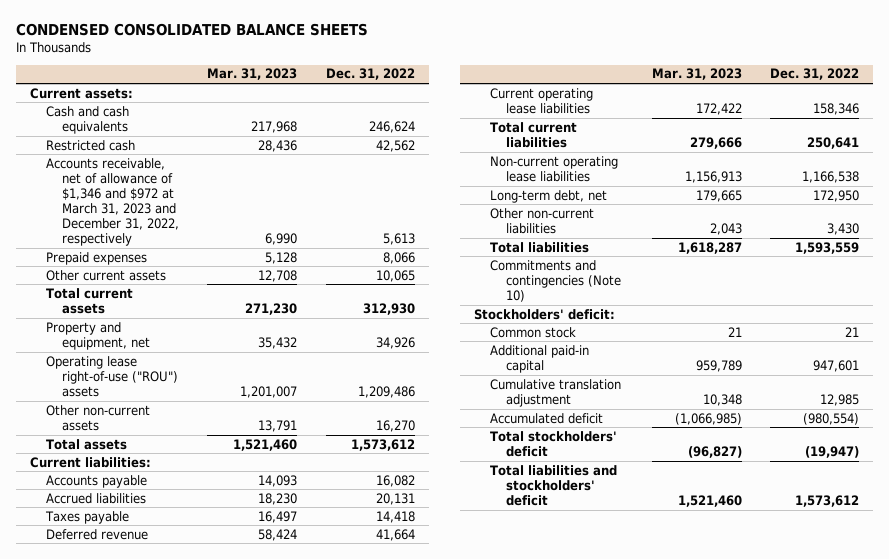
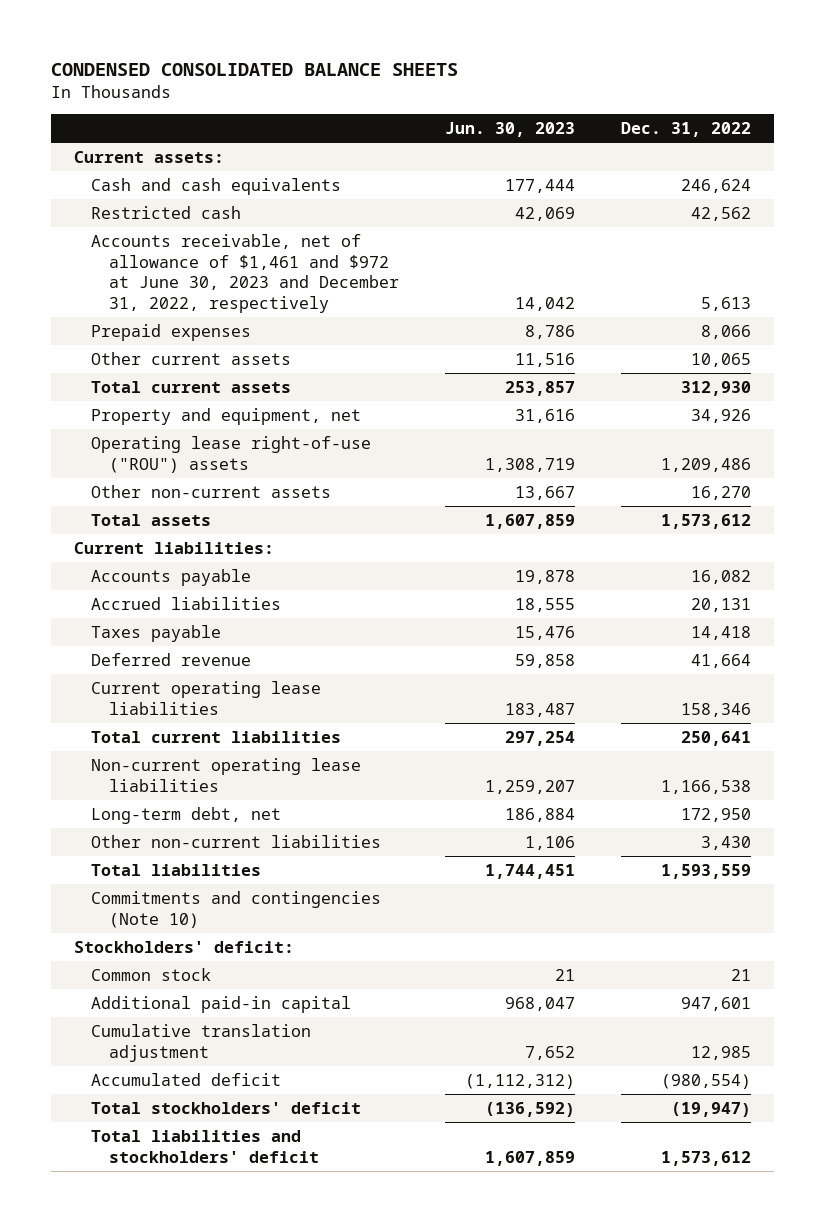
[207,68,298,81] Mar. 31, 2023 -> none
none -> [444,122,575,138] Jun. 30, 2023
[45,157,179,246] Accounts receivable, net of allowance of $1,346 and $972 at March 31, 2023 and December 31, 2022, respectively -> [91,233,399,313] Accounts receivable, net of allowance of $1,461 and $972 at June 30, 2023 and December 31, 2022, respectively

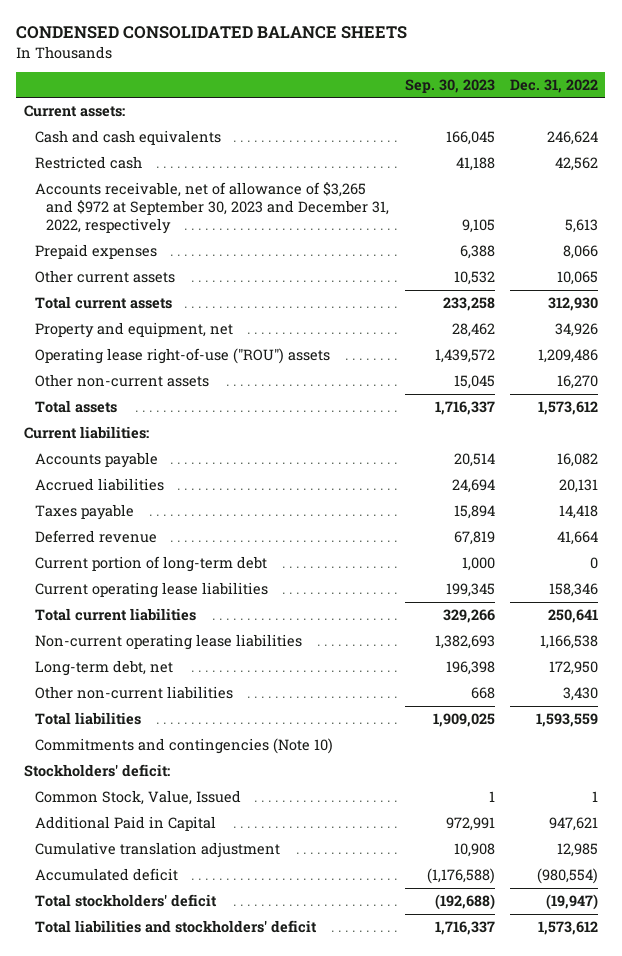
[444,122,575,138] Jun. 30, 2023 -> none
none -> [404,78,495,93] Sep. 30, 2023
[91,233,399,313] Accounts receivable, net of allowance of $1,461 and $972 at June 30, 2023 and December 31, 2022, respectively -> [34,181,390,235] Accounts receivable, net of allowance of $3,265 and $972 at September 30, 2023 and December 31, 2022, respectively
none -> [34,555,267,572] Current portion of long-term debt
[91,967,212,981] Common stock -> [34,789,241,805] Common Stock, Value, Issued
[731,968,752,981] 21 -> [591,790,598,802] 1
[91,995,352,1013] Additional paid-in capital -> [34,815,216,831] Additional Paid in Capital
[681,996,752,1011] 947,601 -> [548,816,598,831] 947,621

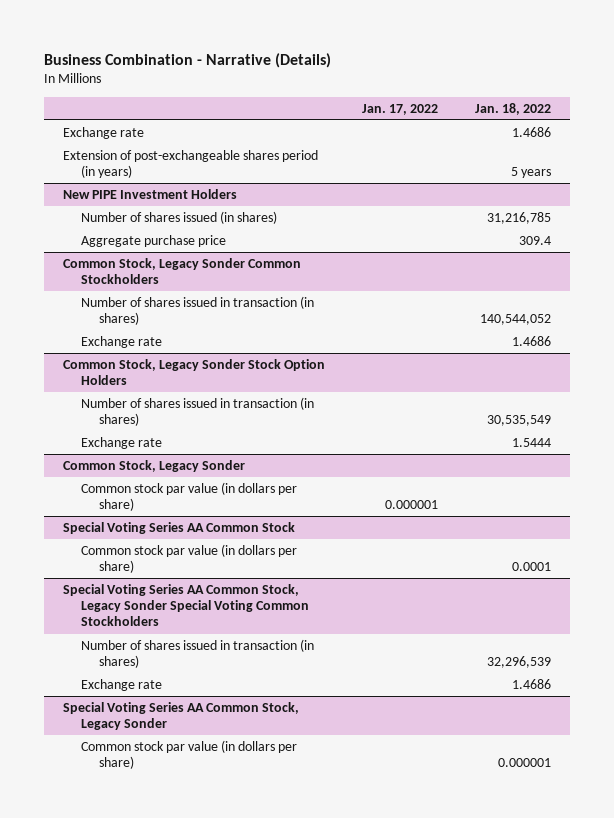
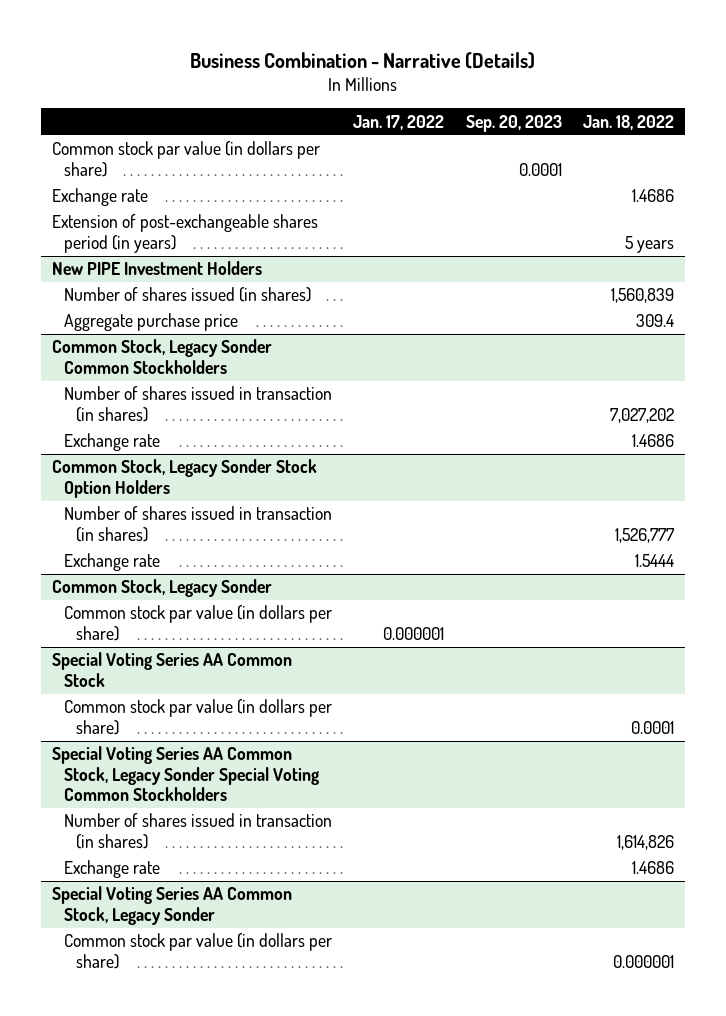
none -> [465,114,562,132] Sep. 20, 2023
none -> [51,141,320,177] Common stock par value (in dollars per share)
[487,212,552,225] 31,216,785 -> [611,288,675,304] 1,560,839
[480,314,552,326] 140,544,052 -> [610,407,675,423] 7,027,202
[487,415,552,427] 30,535,549 -> [615,527,675,543] 1,526,777
[487,656,552,669] 32,296,539 -> [617,834,675,850] 1,614,826

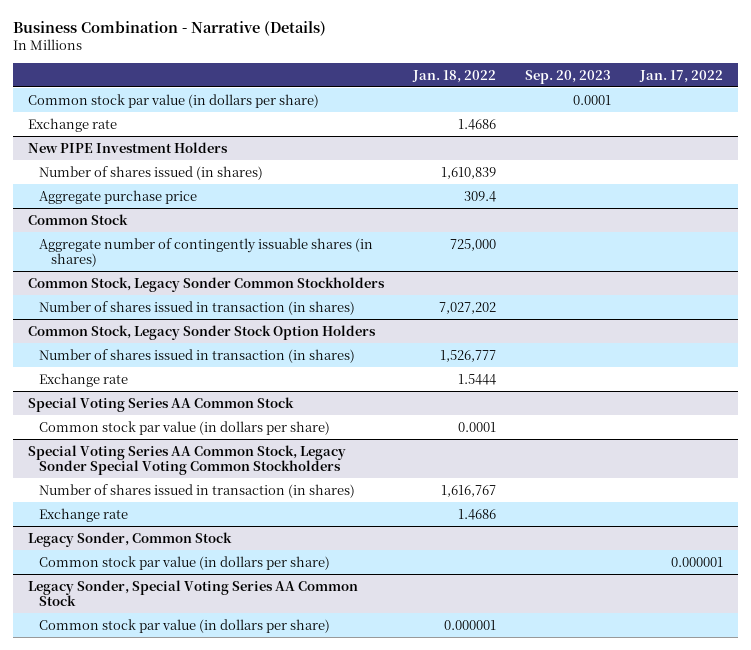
[51,214,318,253] Extension of post-exchangeable shares period (in years) -> none
[611,288,675,304] 1,560,839 -> [440,166,496,179] 1,610,839
none -> [27,213,128,225] Common Stock
none -> [39,237,374,267] Aggregate number of contingently issuable shares (in shares)
[63,433,160,452] Exchange rate -> none
[51,579,272,598] Common Stock, Legacy Sonder -> none
[63,605,332,641] Common stock par value (in dollars per share) -> none
[617,834,675,850] 1,614,826 -> [440,484,496,497] 1,616,767
none -> [27,531,232,547] Legacy Sonder, Common Stock
none -> [39,555,331,570] Common stock par value (in dollars per share)
[51,886,292,925] Special Voting Series AA Common Stock, Legacy Sonder -> [27,579,358,606] Legacy Sonder, Special Voting Series AA Common Stock

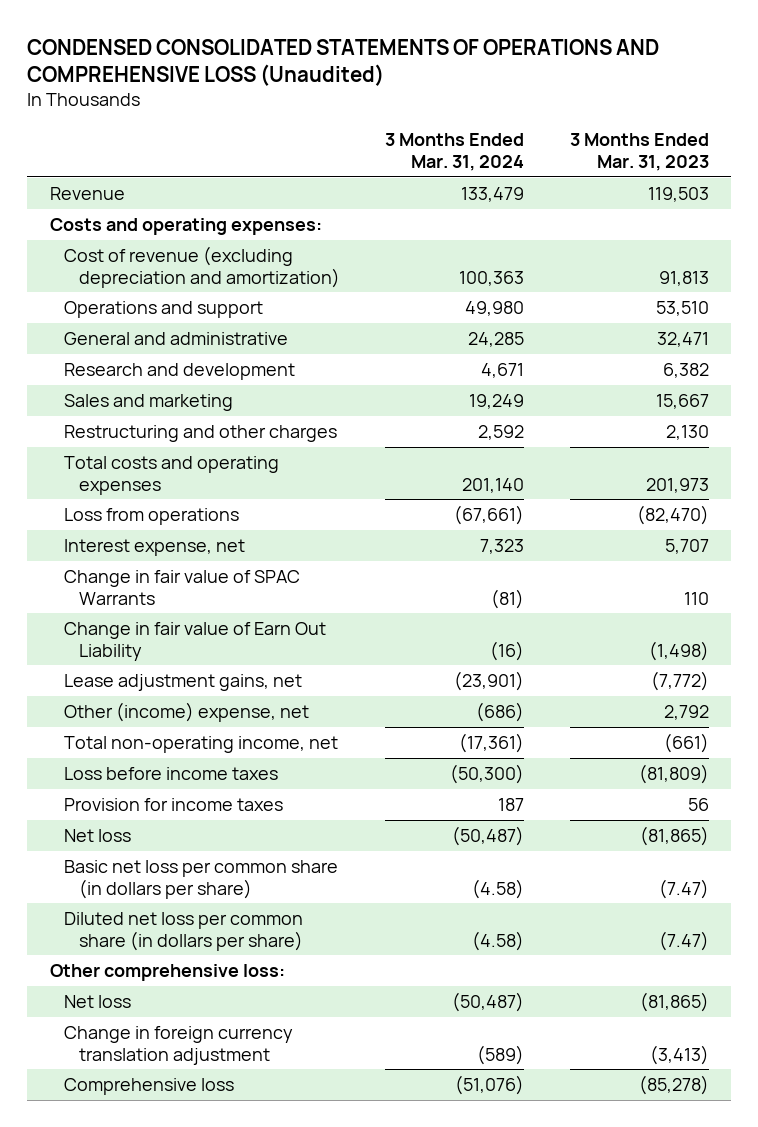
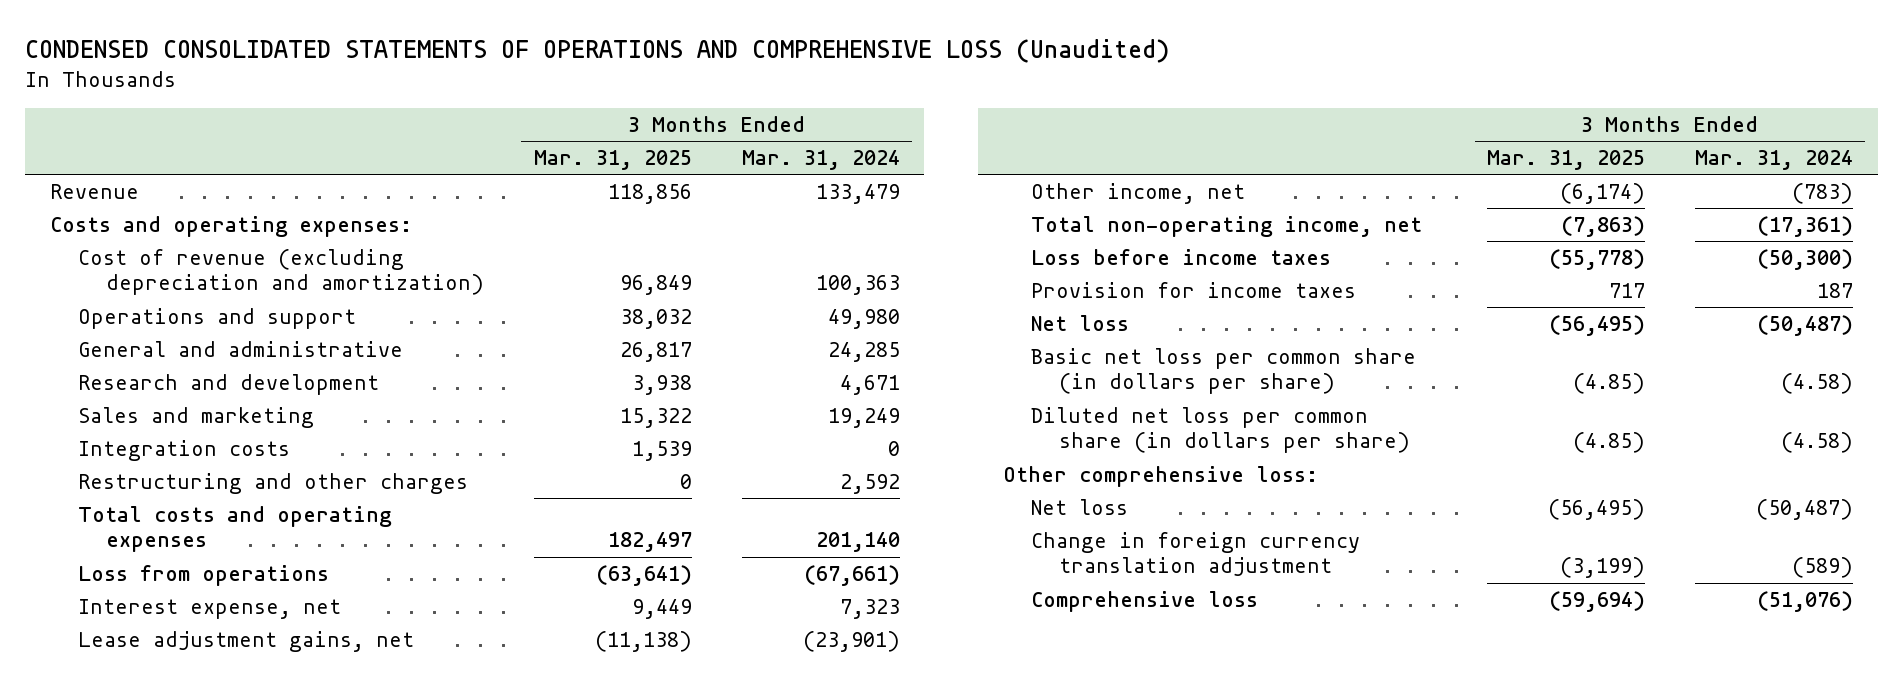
[569,133,709,171] 3 Months Ended Mar. 31, 2023 -> none
none -> [533,150,692,171] Mar. 31, 2025
none -> [77,439,290,461] Integration costs
[64,569,301,605] Change in fair value of SPAC Warrants -> none
[64,621,327,661] Change in fair value of Earn Out Liability -> none
[64,701,310,722] Other (income) expense, net -> [1031,182,1246,204] Other income, net
[476,701,525,722] (686) -> [1791,182,1853,204] (783)

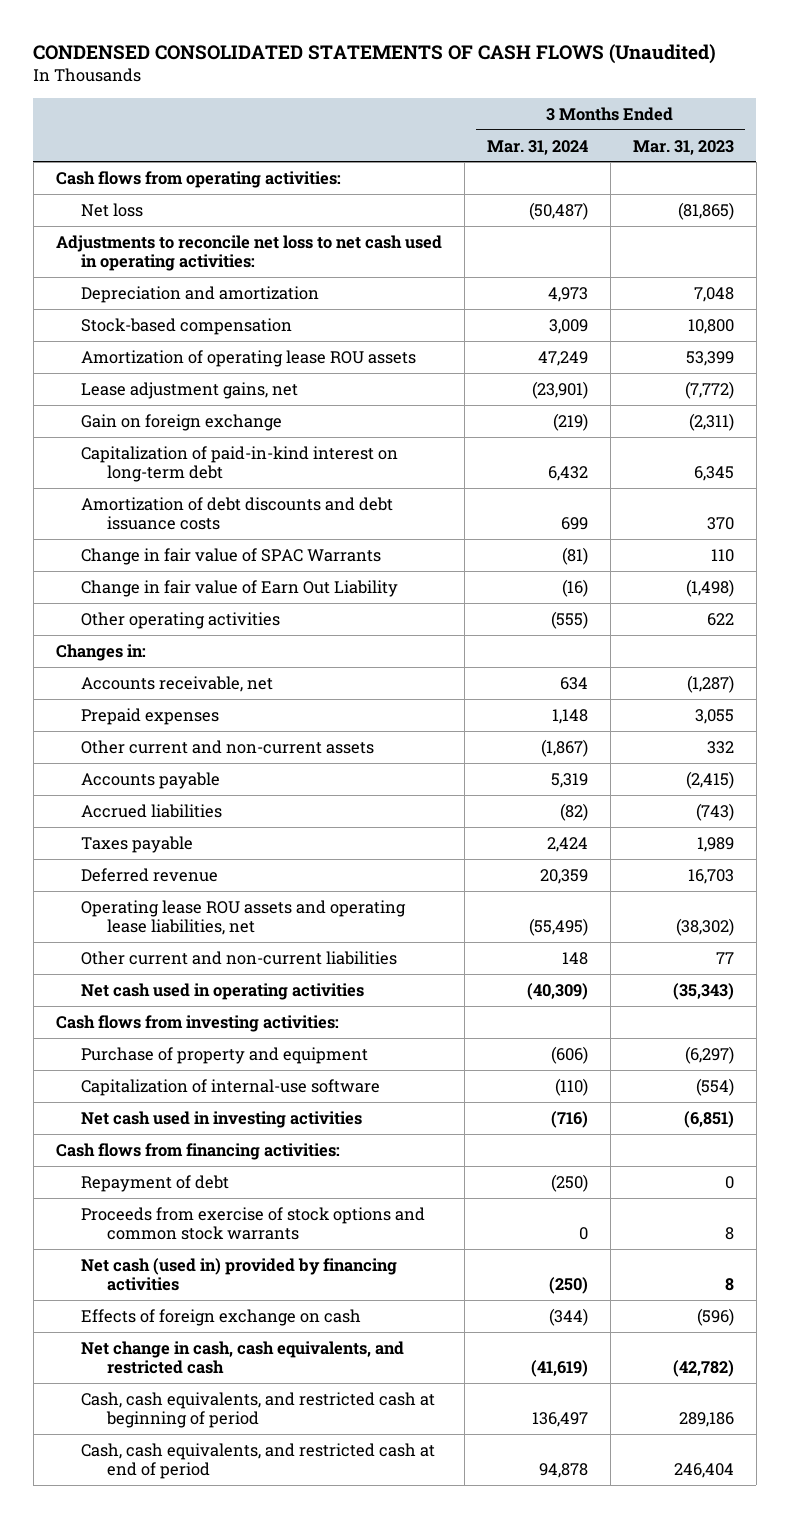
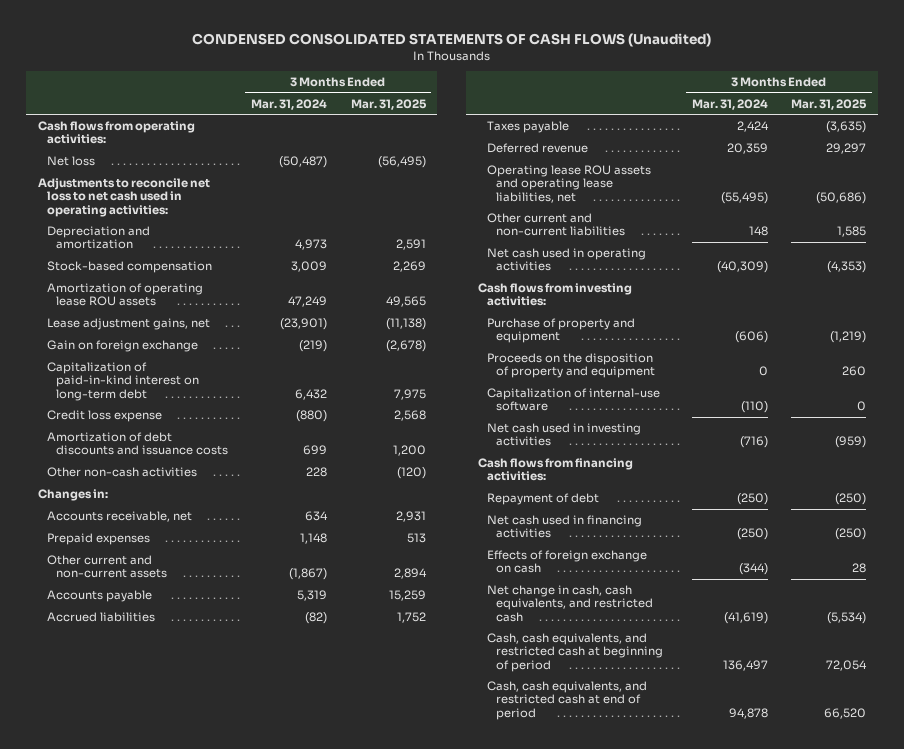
[632,139,734,155] Mar. 31, 2023 -> none
none -> [350,98,427,110] Mar. 31, 2025
[81,547,382,565] Change in fair value of SPAC Warrants -> none
[81,579,399,597] Change in fair value of Earn Out Liability -> none
none -> [46,409,162,422] Credit loss expense
[81,496,394,530] Amortization of debt discounts and debt issuance costs -> [46,431,228,456] Amortization of debt discounts and issuance costs
[81,611,281,629] Other operating activities -> [46,466,197,477] Other non-cash activities
[550,610,588,629] (555) -> [306,466,328,477] 228
none -> [487,352,656,379] Proceeds on the disposition of property and equipment
[81,1206,426,1240] Proceeds from exercise of stock options and common stock warrants -> none
[81,1257,398,1291] Net cash (used in) provided by financing activities -> [487,514,643,539] Net cash used in financing activities

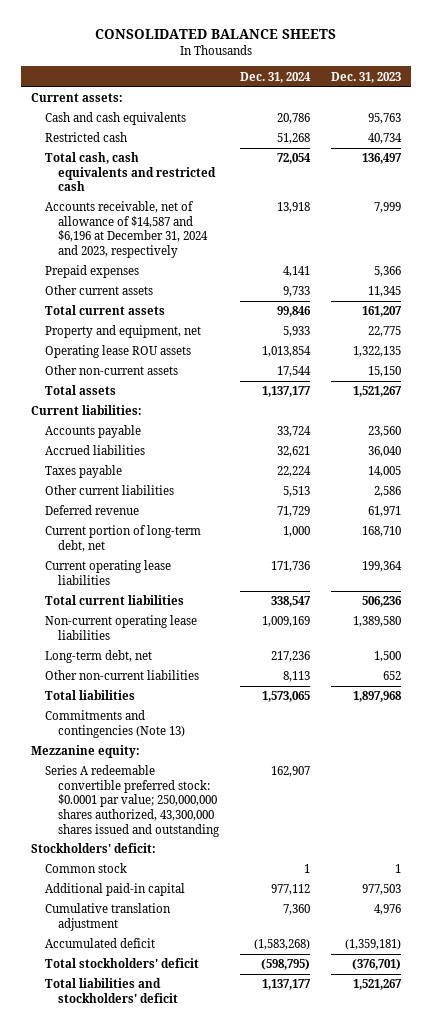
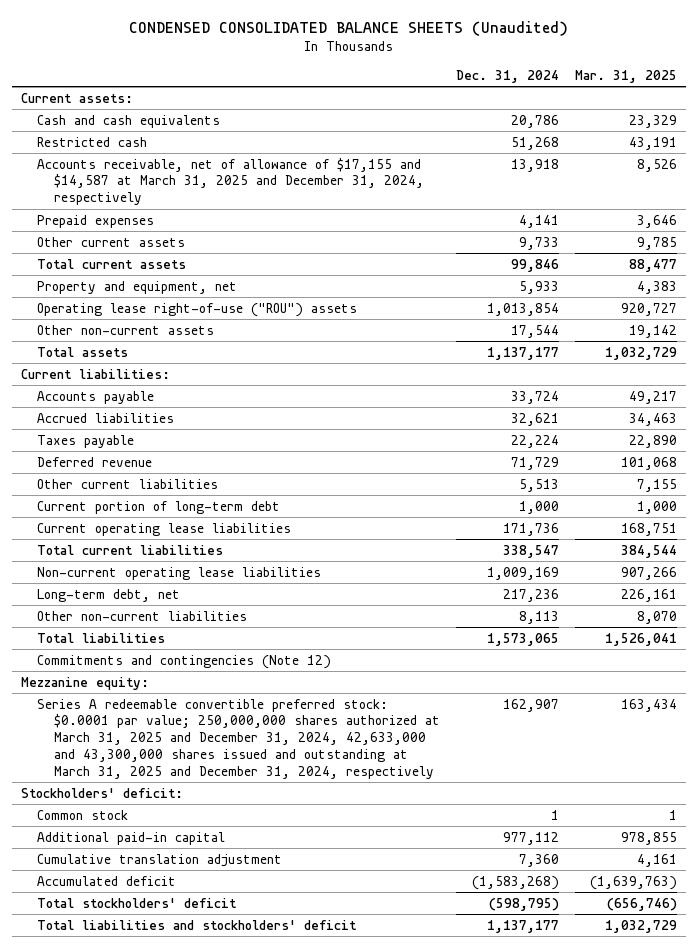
[95,28,337,39] CONSOLIDATED BALANCE SHEETS -> [128,21,568,37] CONDENSED CONSOLIDATED BALANCE SHEETS (Unaudited)
[330,71,401,83] Dec. 31, 2023 -> none
none -> [575,69,678,83] Mar. 31, 2025
[44,152,217,192] Total cash, cash equivalents and restricted cash -> none
[44,201,209,259] Accounts receivable, net of allowance of $14,587 and $6,196 at December 31, 2024 and 2023, respectively -> [37,157,425,206] Accounts receivable, net of allowance of $17,155 and $14,587 at March 31, 2025 and December 31, 2024, respectively
[44,345,191,359] Operating lease ROU assets -> [37,302,358,317] Operating lease right-of-use ("ROU") assets
[44,485,174,496] Other current liabilities -> [37,478,219,489] Other current liabilities
[44,525,201,552] Current portion of long-term debt, net -> [37,500,281,514] Current portion of long-term debt
[44,710,186,738] Commitments and contingencies (Note 13) -> [37,654,332,669] Commitments and contingencies (Note 12)
[44,765,221,837] Series A redeemable convertible preferred stock: $0.0001 par value; 250,000,000 shares authorized, 43,300,000 shares issued and outstanding -> [37,698,441,779] Series A redeemable convertible preferred stock: $0.0001 par value; 250,000,000 shares authorized at March 31, 2025 and December 31, 2024, 42,633,000 and 43,300,000 shares issued and outstanding at March 31, 2025 and December 31, 2024, respectively

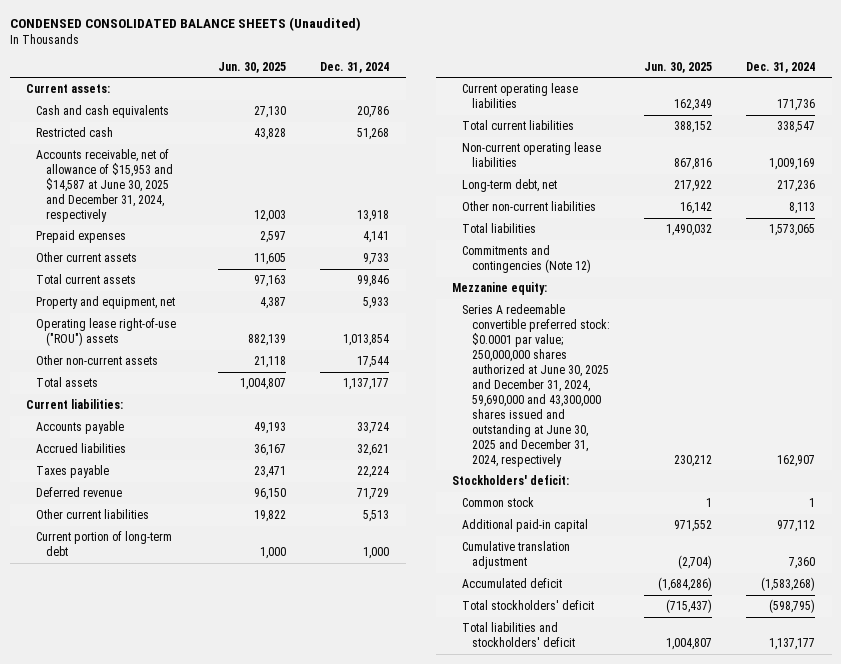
[575,69,678,83] Mar. 31, 2025 -> none
none -> [218,61,287,73] Jun. 30, 2025
[37,157,425,206] Accounts receivable, net of allowance of $17,155 and $14,587 at March 31, 2025 and December 31, 2024, respectively -> [36,148,174,222] Accounts receivable, net of allowance of $15,953 and $14,587 at June 30, 2025 and December 31, 2024, respectively
[37,698,441,779] Series A redeemable convertible preferred stock: $0.0001 par value; 250,000,000 shares authorized at March 31, 2025 and December 31, 2024, 42,633,000 and 43,300,000 shares issued and outstanding at March 31, 2025 and December 31, 2024, respectively -> [462,303,611,467] Series A redeemable convertible preferred stock: $0.0001 par value; 250,000,000 shares authorized at June 30, 2025 and December 31, 2024, 59,690,000 and 43,300,000 shares issued and outstanding at June 30, 2025 and December 31, 2024, respectively

